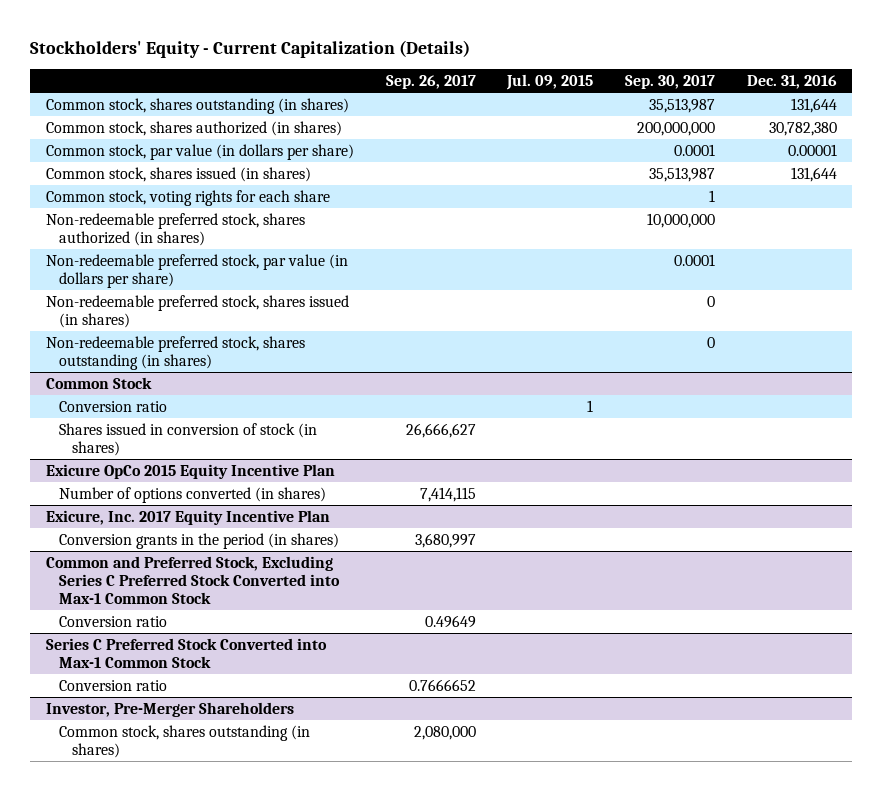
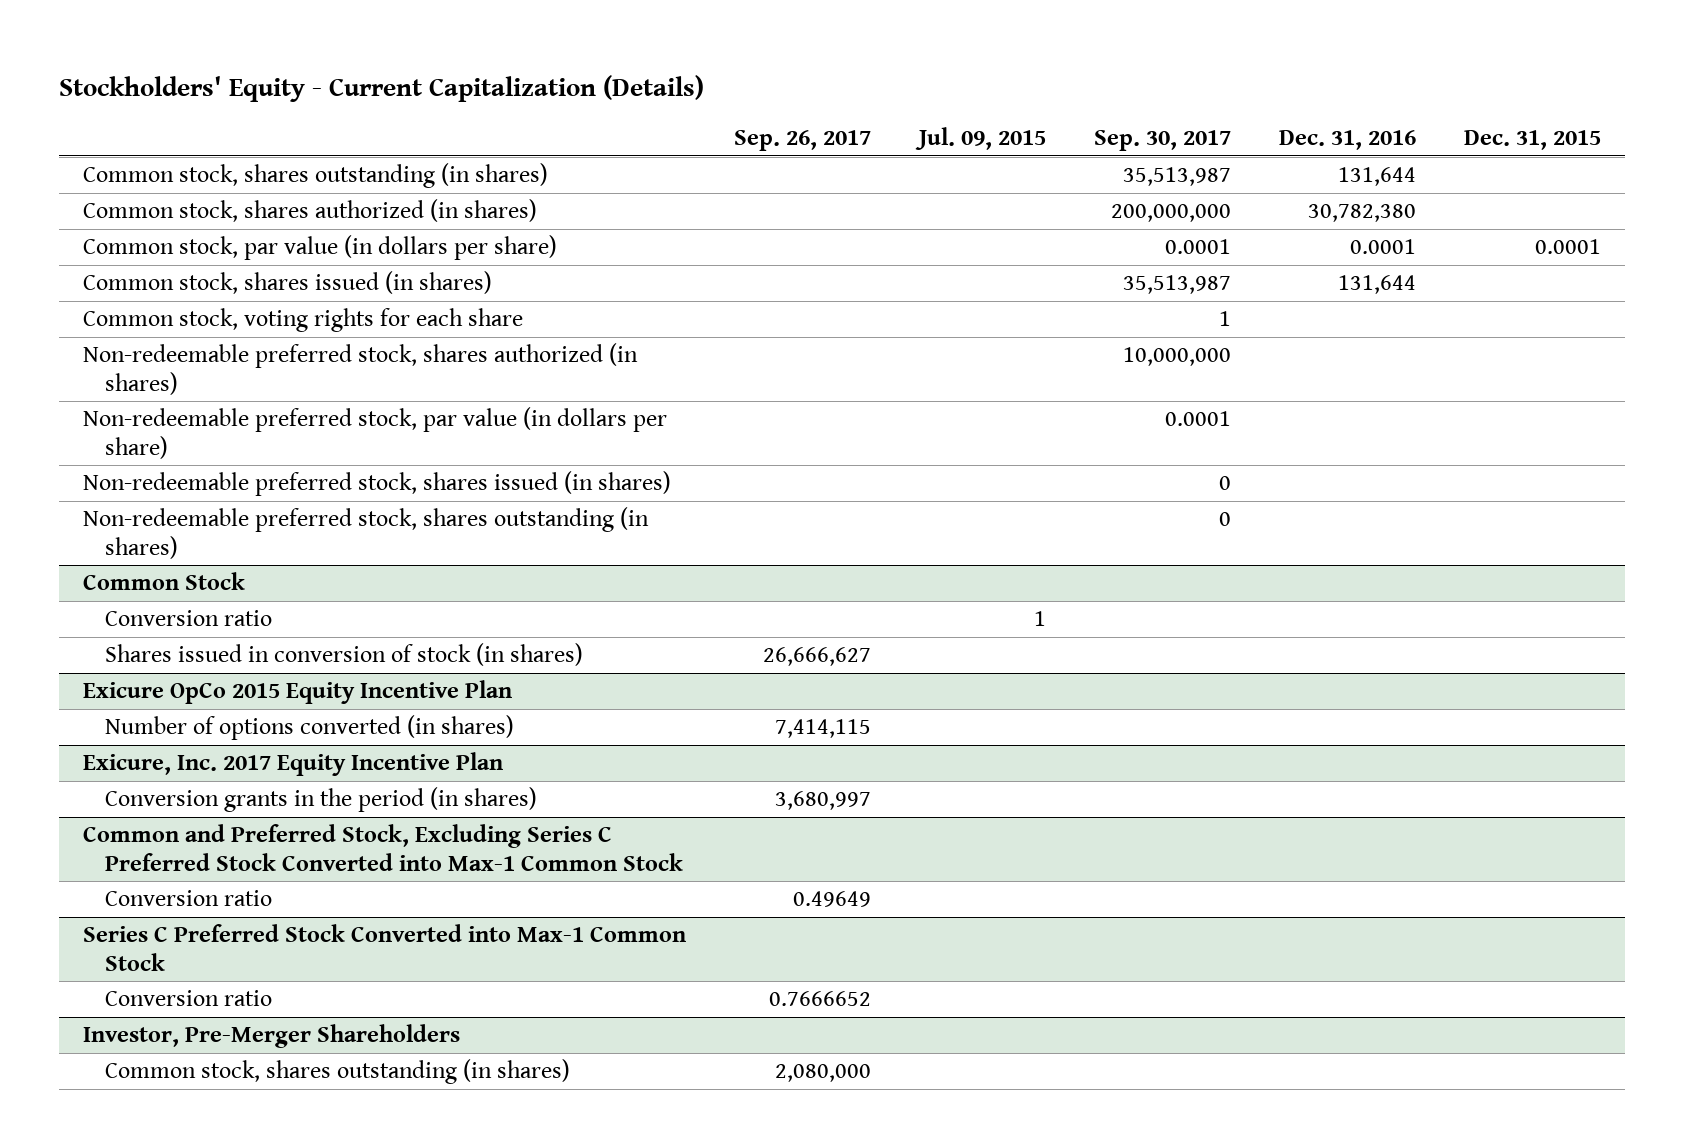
none -> [1463,130,1601,151] Dec. 31, 2015
[787,143,837,156] 0.00001 -> [1349,239,1416,255] 0.0001

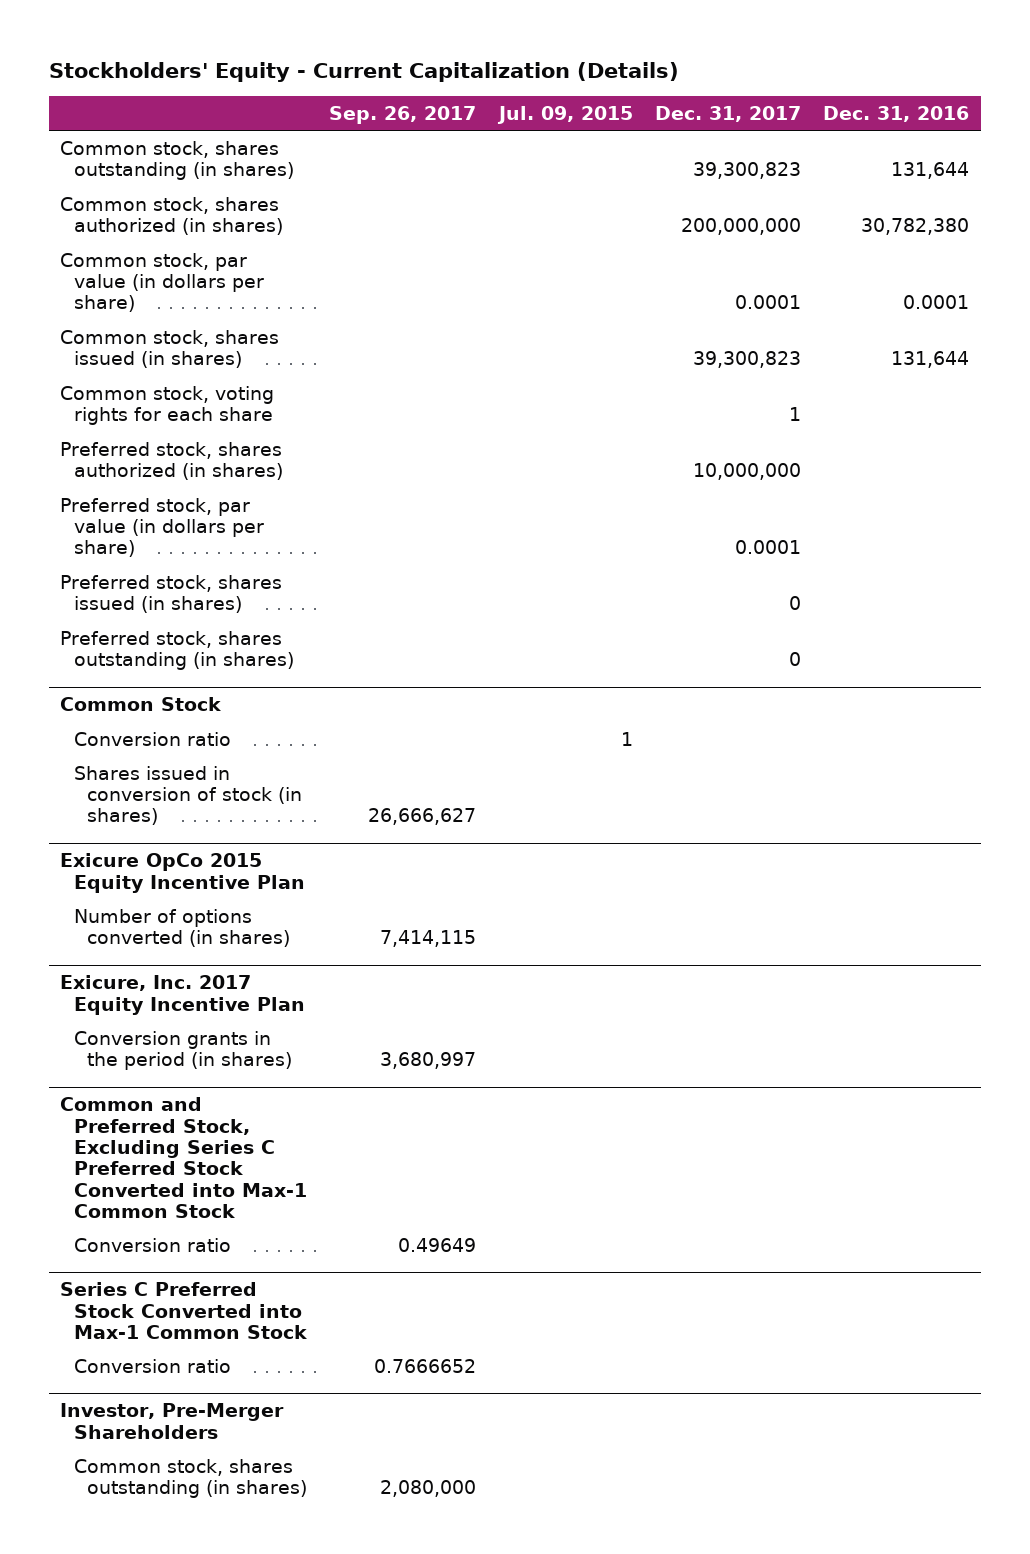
[1094,130,1232,152] Sep. 30, 2017 -> none
[1463,130,1601,151] Dec. 31, 2015 -> none
none -> [655,105,802,122] Dec. 31, 2017
[83,343,639,395] Non-redeemable preferred stock, shares authorized (in shares) -> [60,441,283,481] Preferred stock, shares authorized (in shares)
[83,407,668,459] Non-redeemable preferred stock, par value (in dollars per share) -> [60,497,264,558] Preferred stock, par value (in dollars per share)
[83,471,672,497] Non-redeemable preferred stock, shares issued (in shares) -> [60,574,283,614] Preferred stock, shares issued (in shares)
[83,507,650,559] Non-redeemable preferred stock, shares outstanding (in shares) -> [60,630,294,671] Preferred stock, shares outstanding (in shares)

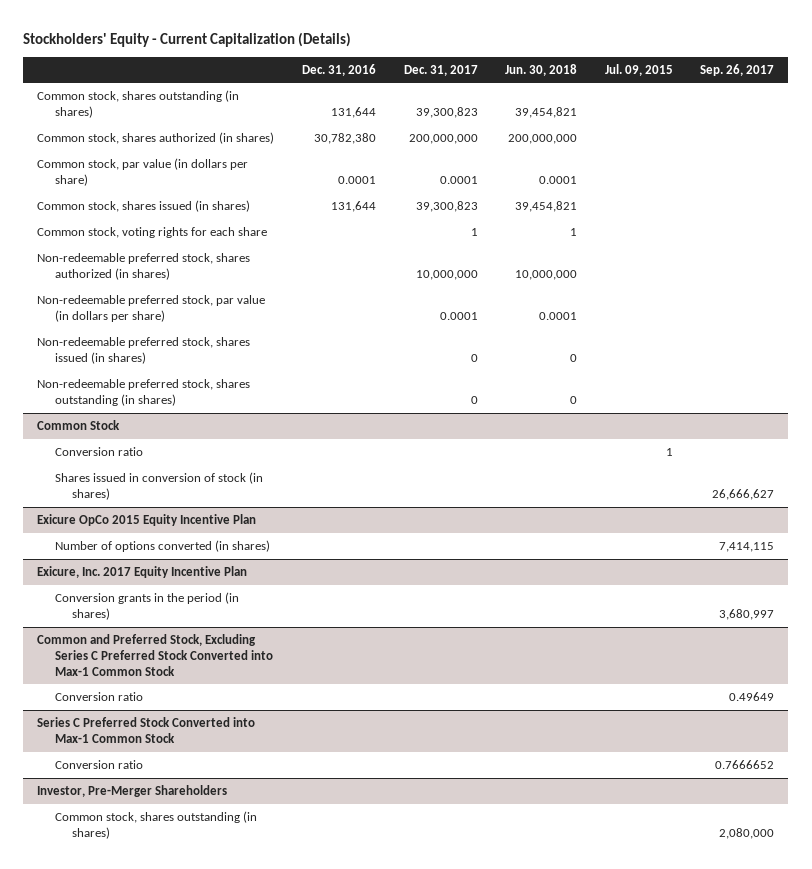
none -> [505,63,578,76] Jun. 30, 2018
[60,441,283,481] Preferred stock, shares authorized (in shares) -> [37,253,251,280] Non-redeemable preferred stock, shares authorized (in shares)
[60,497,264,558] Preferred stock, par value (in dollars per share) -> [37,295,266,322] Non-redeemable preferred stock, par value (in dollars per share)
[60,574,283,614] Preferred stock, shares issued (in shares) -> [37,337,251,364] Non-redeemable preferred stock, shares issued (in shares)
[60,630,294,671] Preferred stock, shares outstanding (in shares) -> [37,379,251,406] Non-redeemable preferred stock, shares outstanding (in shares)

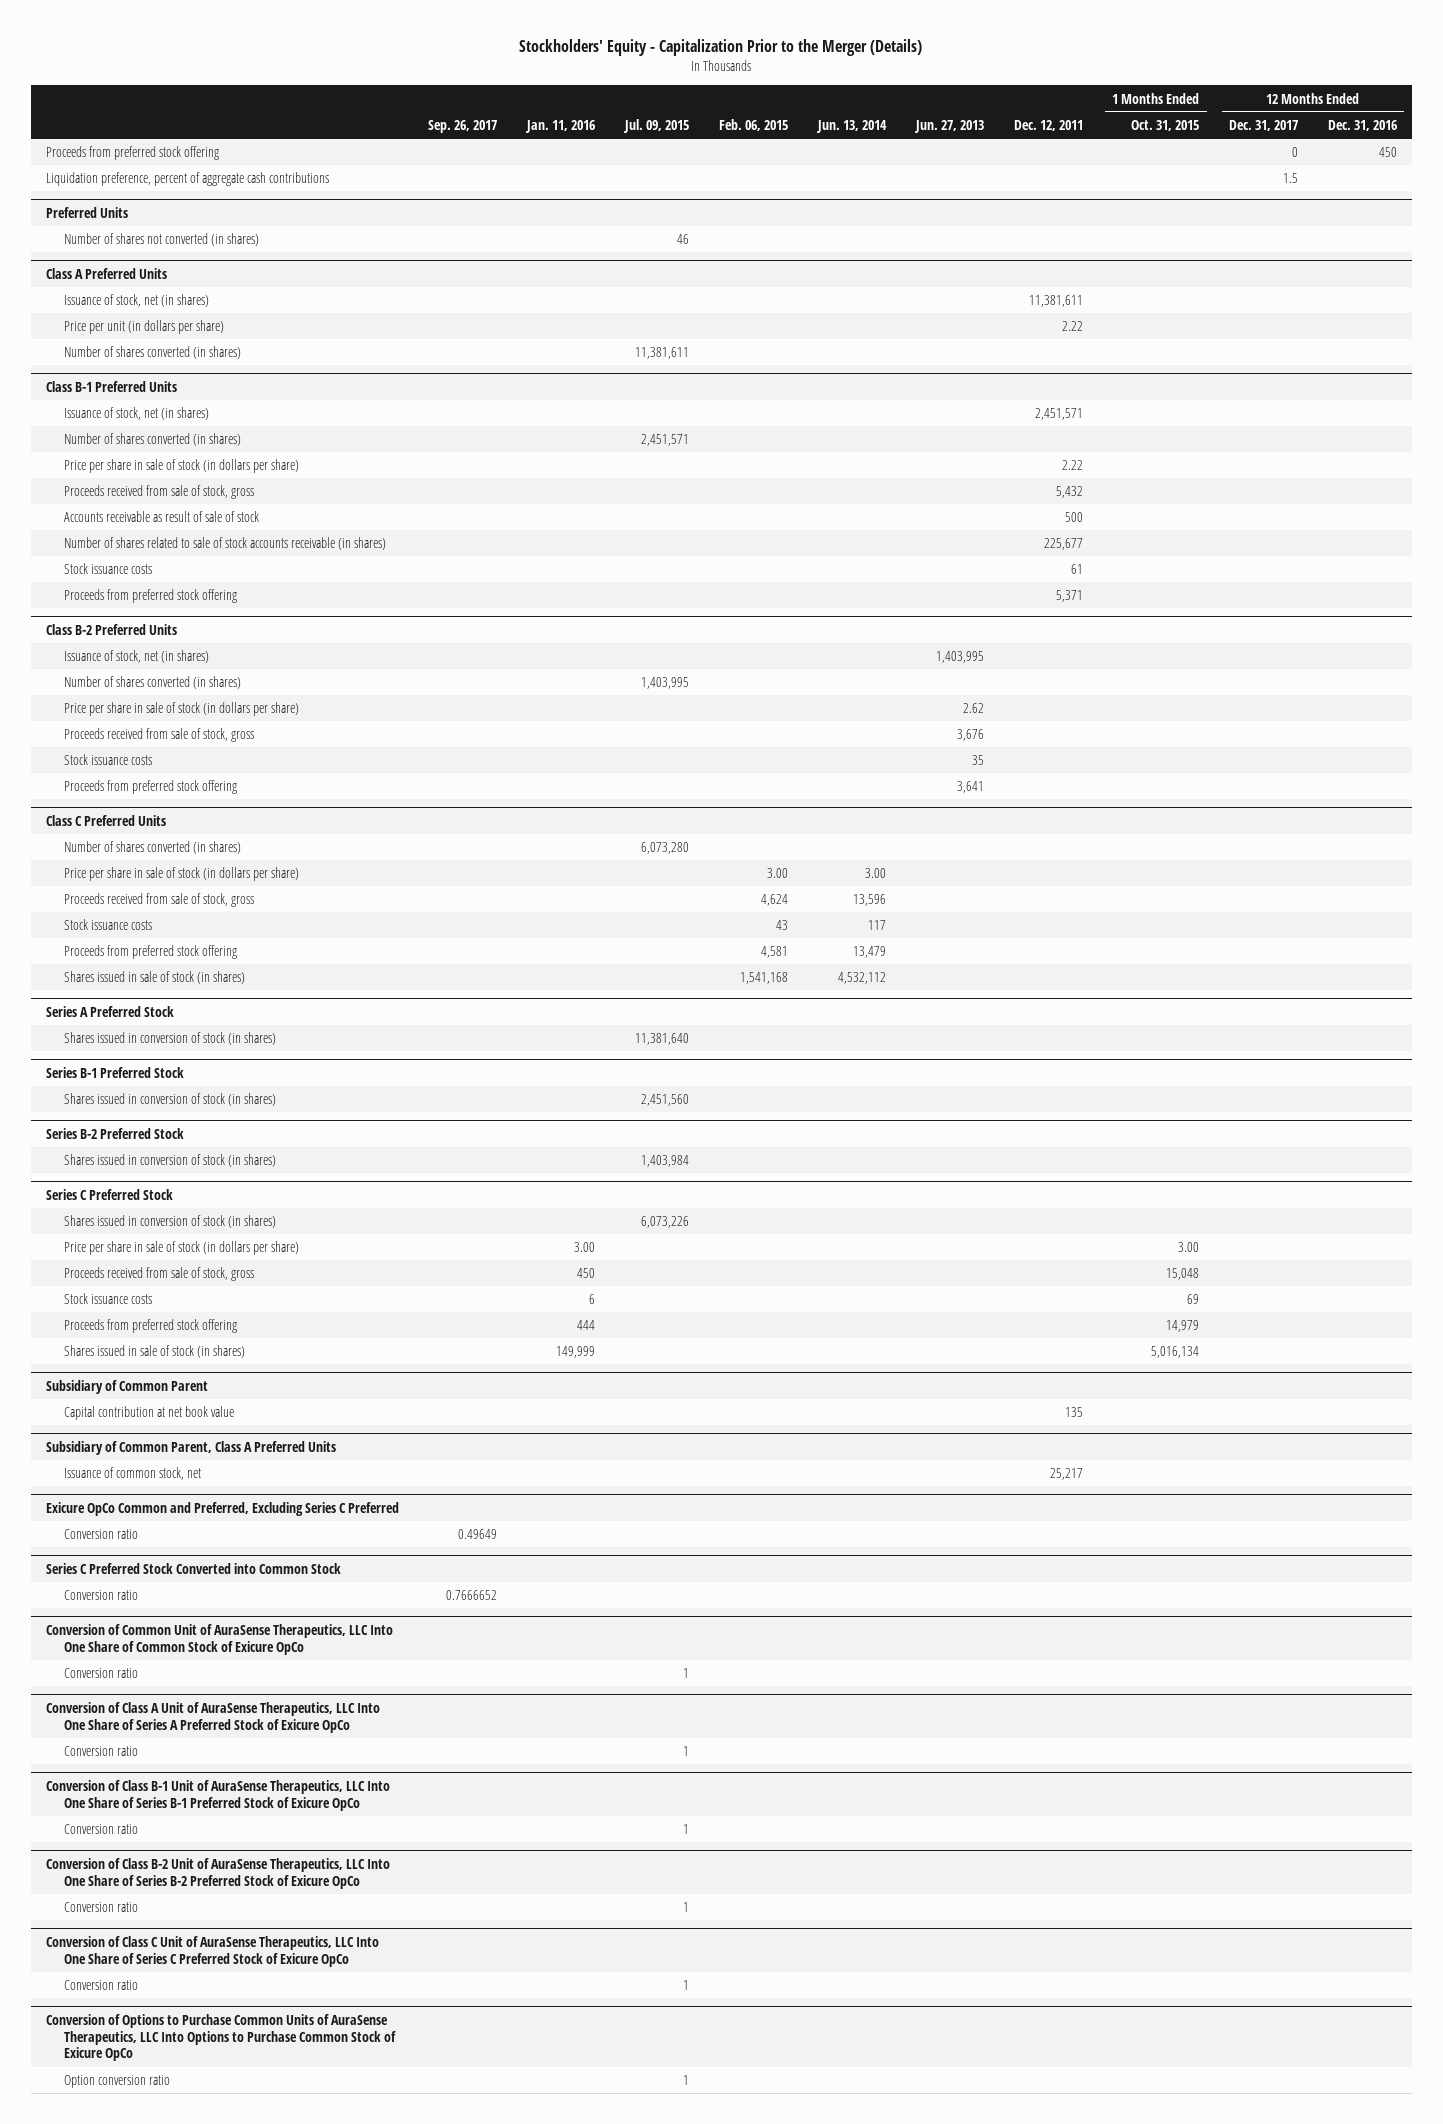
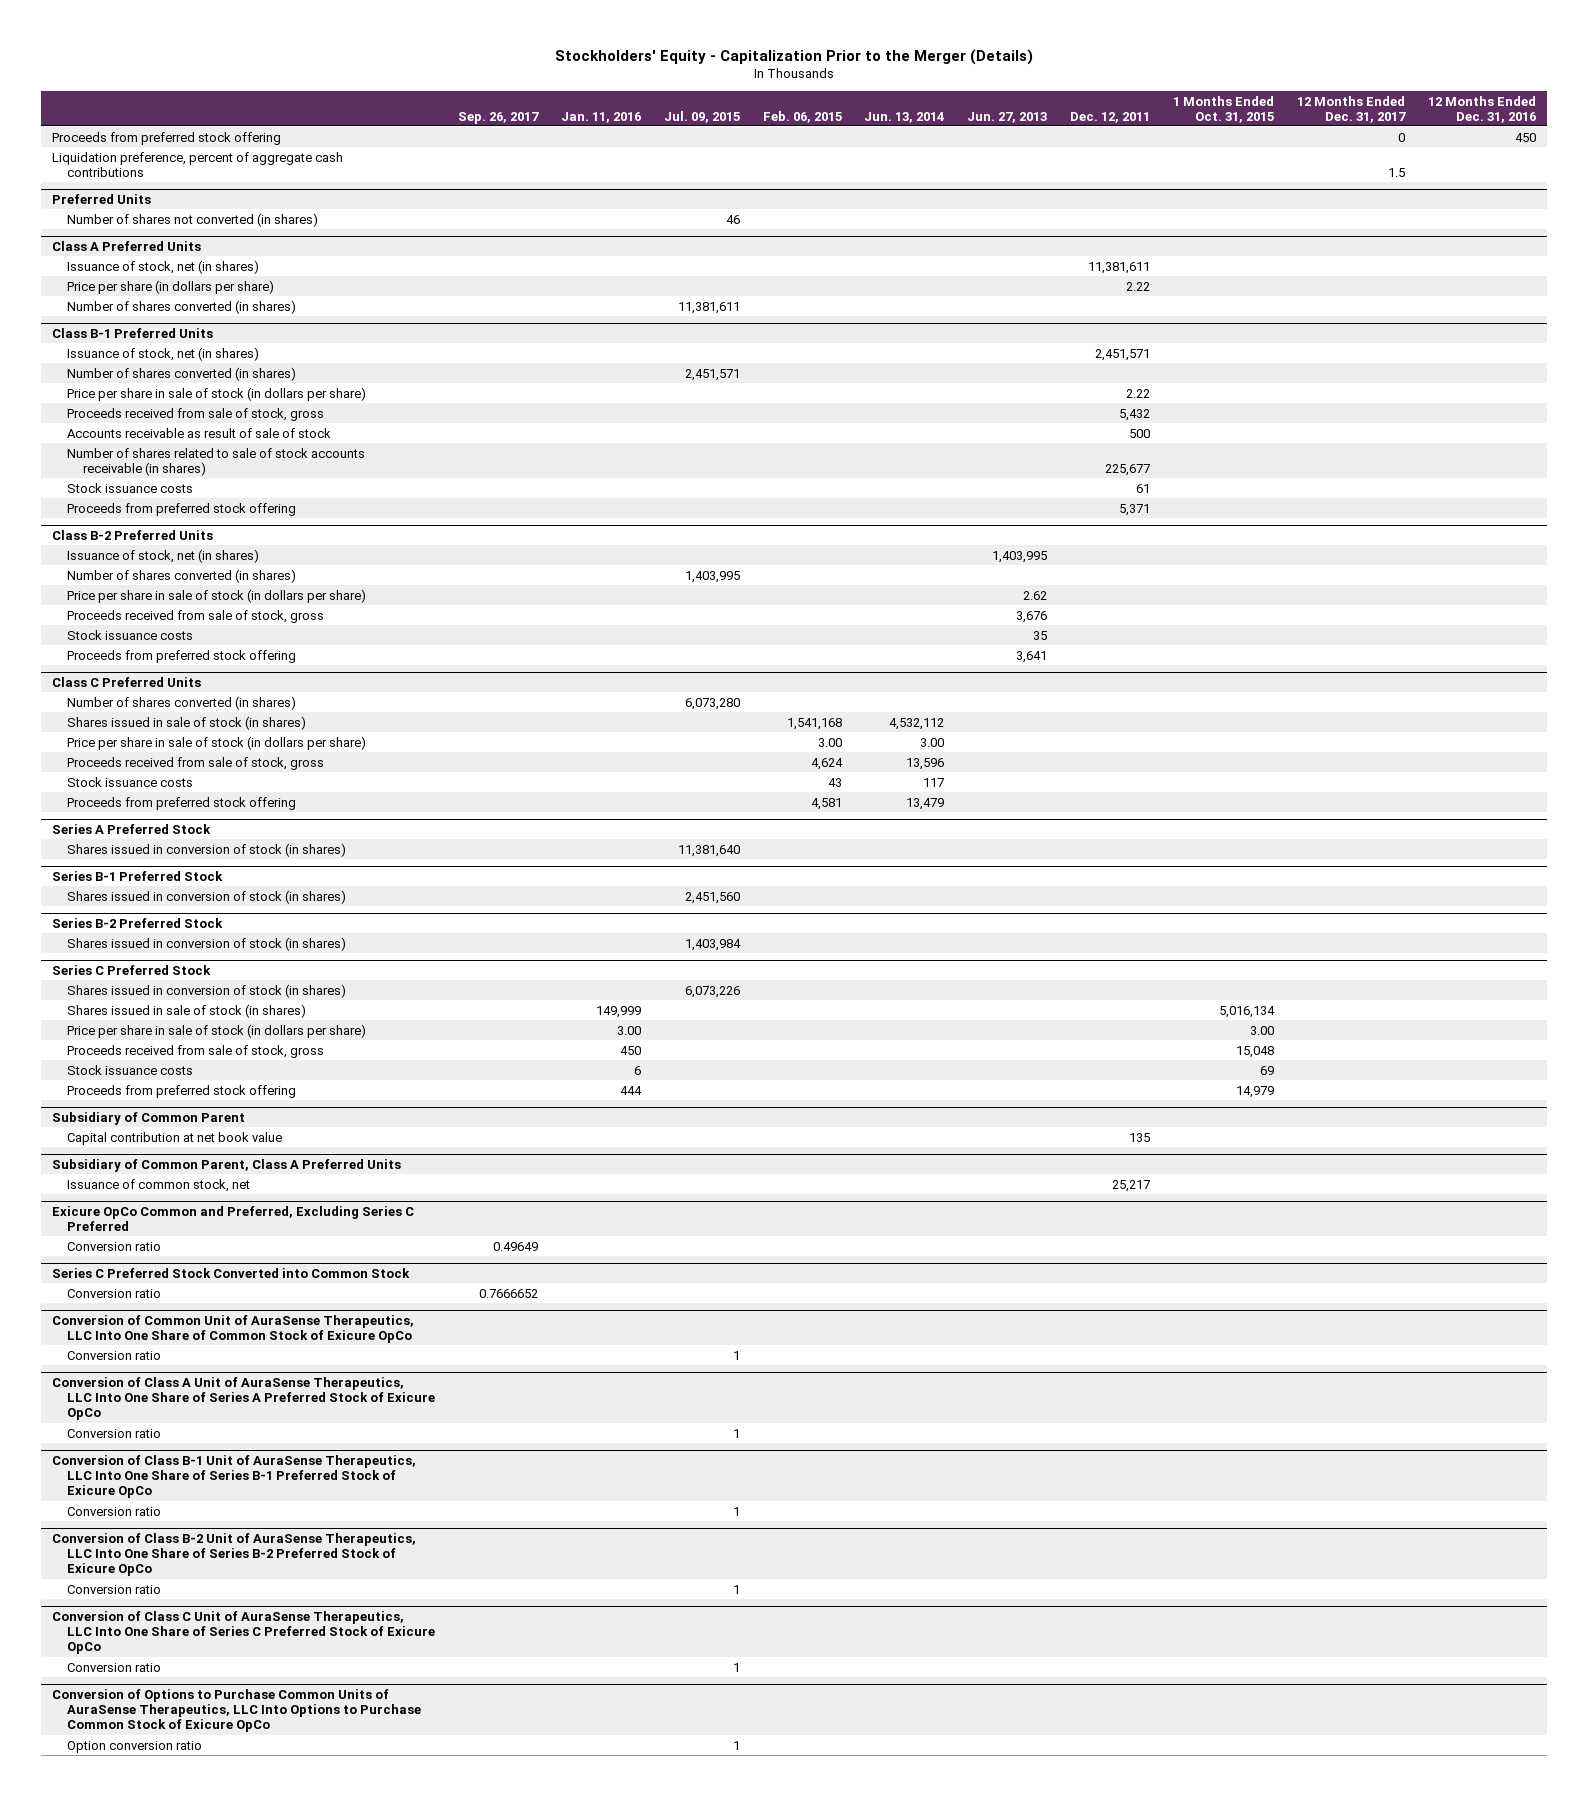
[63,320,224,335] Price per unit (in dollars per share) -> [67,279,275,294] Price per share (in dollars per share)
[63,971,245,985] Shares issued in sale of stock (in shares) -> [67,715,307,730] Shares issued in sale of stock (in shares)
[63,1345,245,1359] Shares issued in sale of stock (in shares) -> [67,1003,307,1018] Shares issued in sale of stock (in shares)

